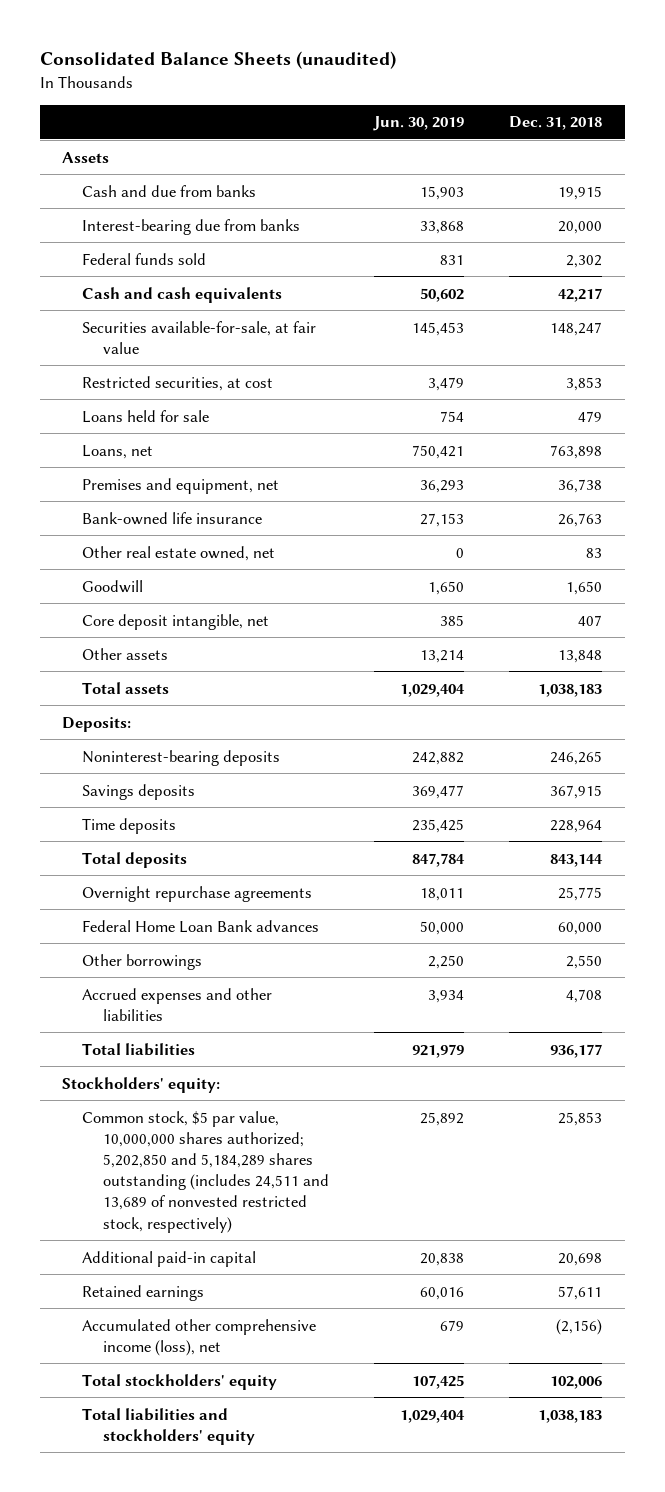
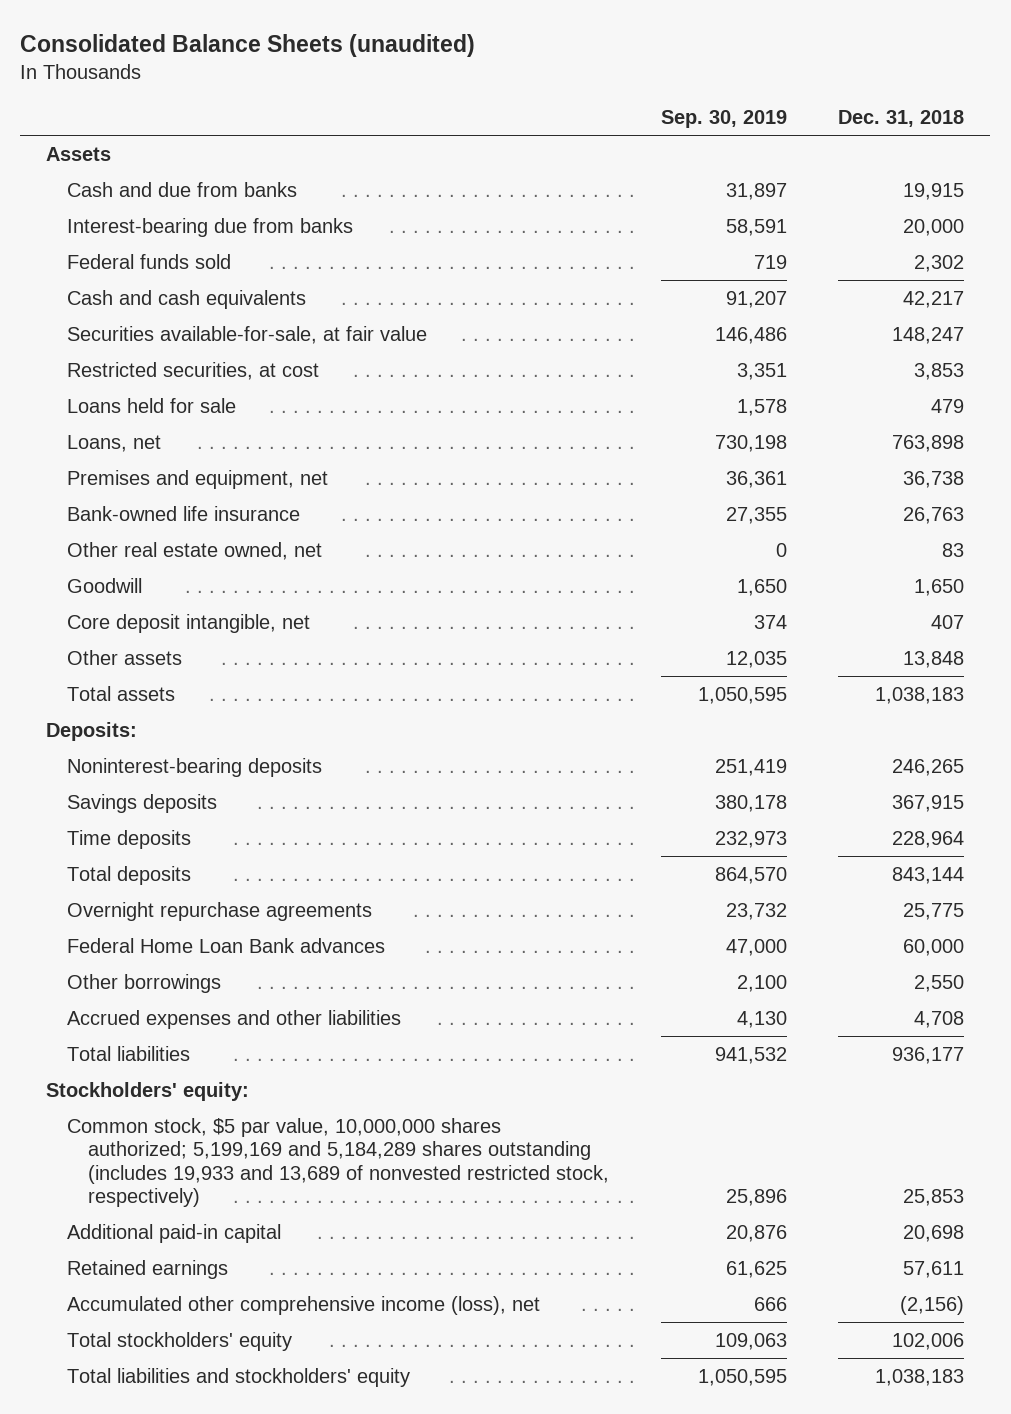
[373,116,465,132] Jun. 30, 2019 -> none
none -> [660,110,787,129] Sep. 30, 2019
[82,1110,329,1233] Common stock, $5 par value, 10,000,000 shares authorized; 5,202,850 and 5,184,289 shares outstanding (includes 24,511 and 13,689 of nonvested restricted stock, respectively) -> [67,1117,609,1208] Common stock, $5 par value, 10,000,000 shares authorized; 5,199,169 and 5,184,289 shares outstanding (includes 19,933 and 13,689 of nonvested restricted stock, respectively)

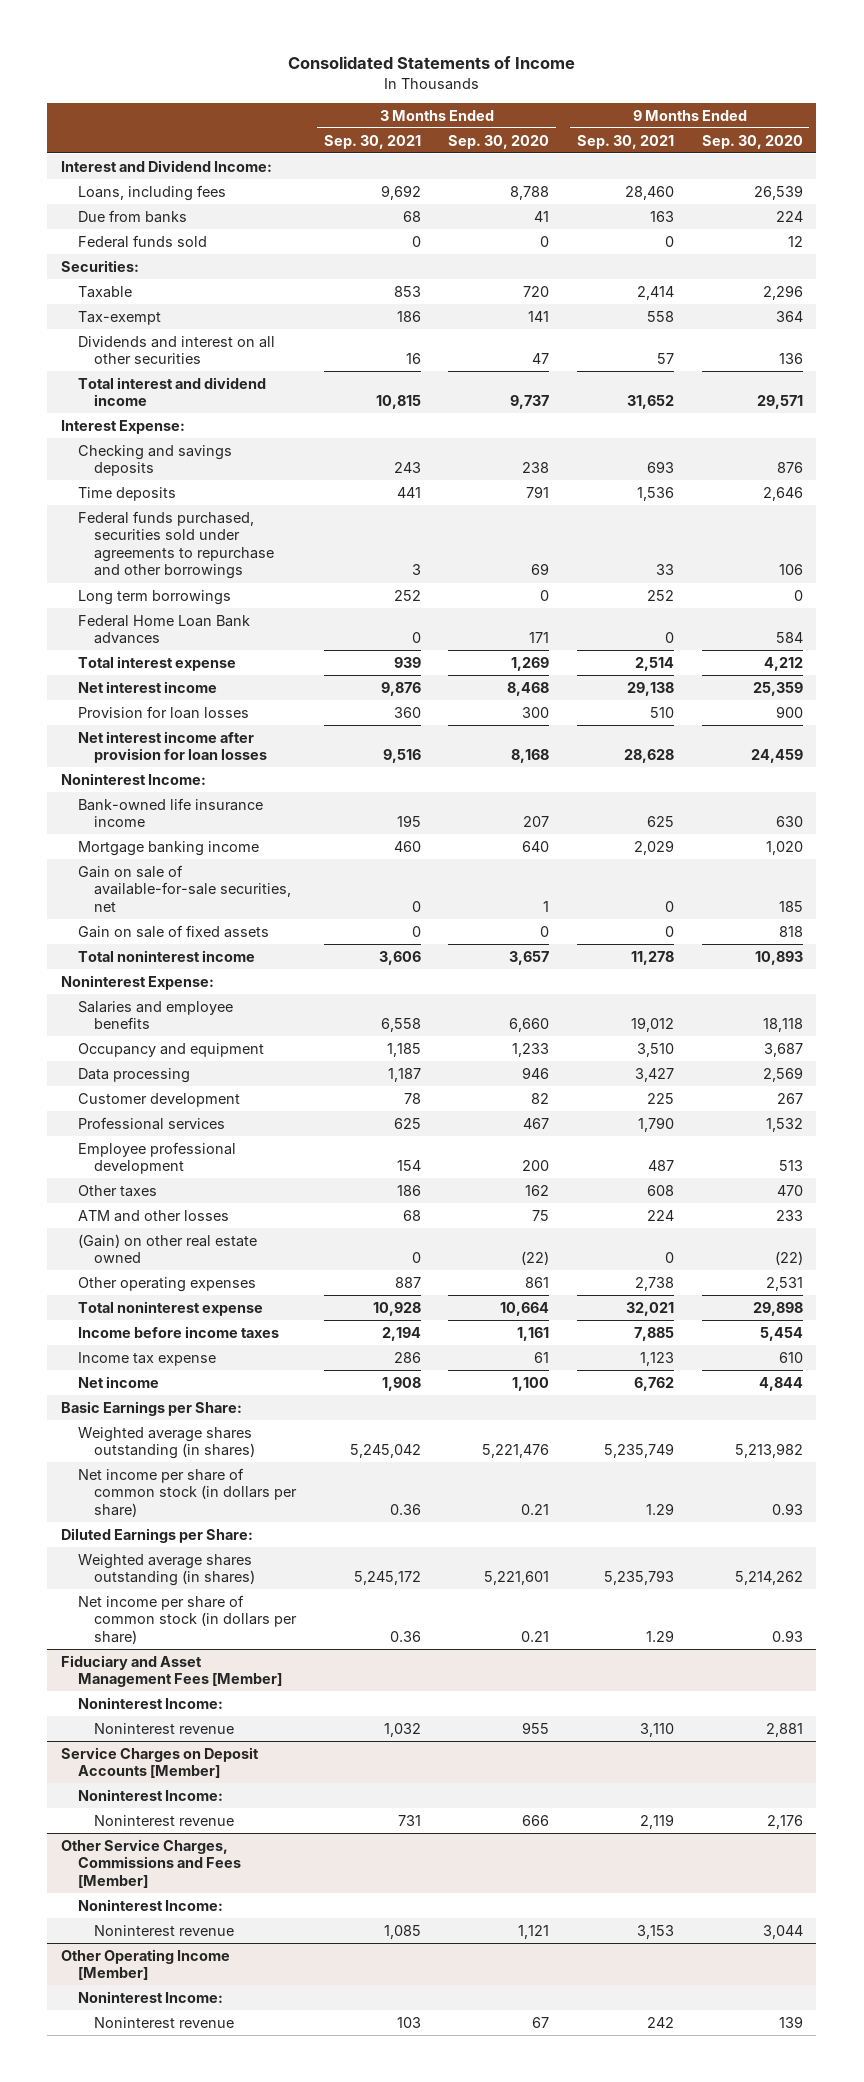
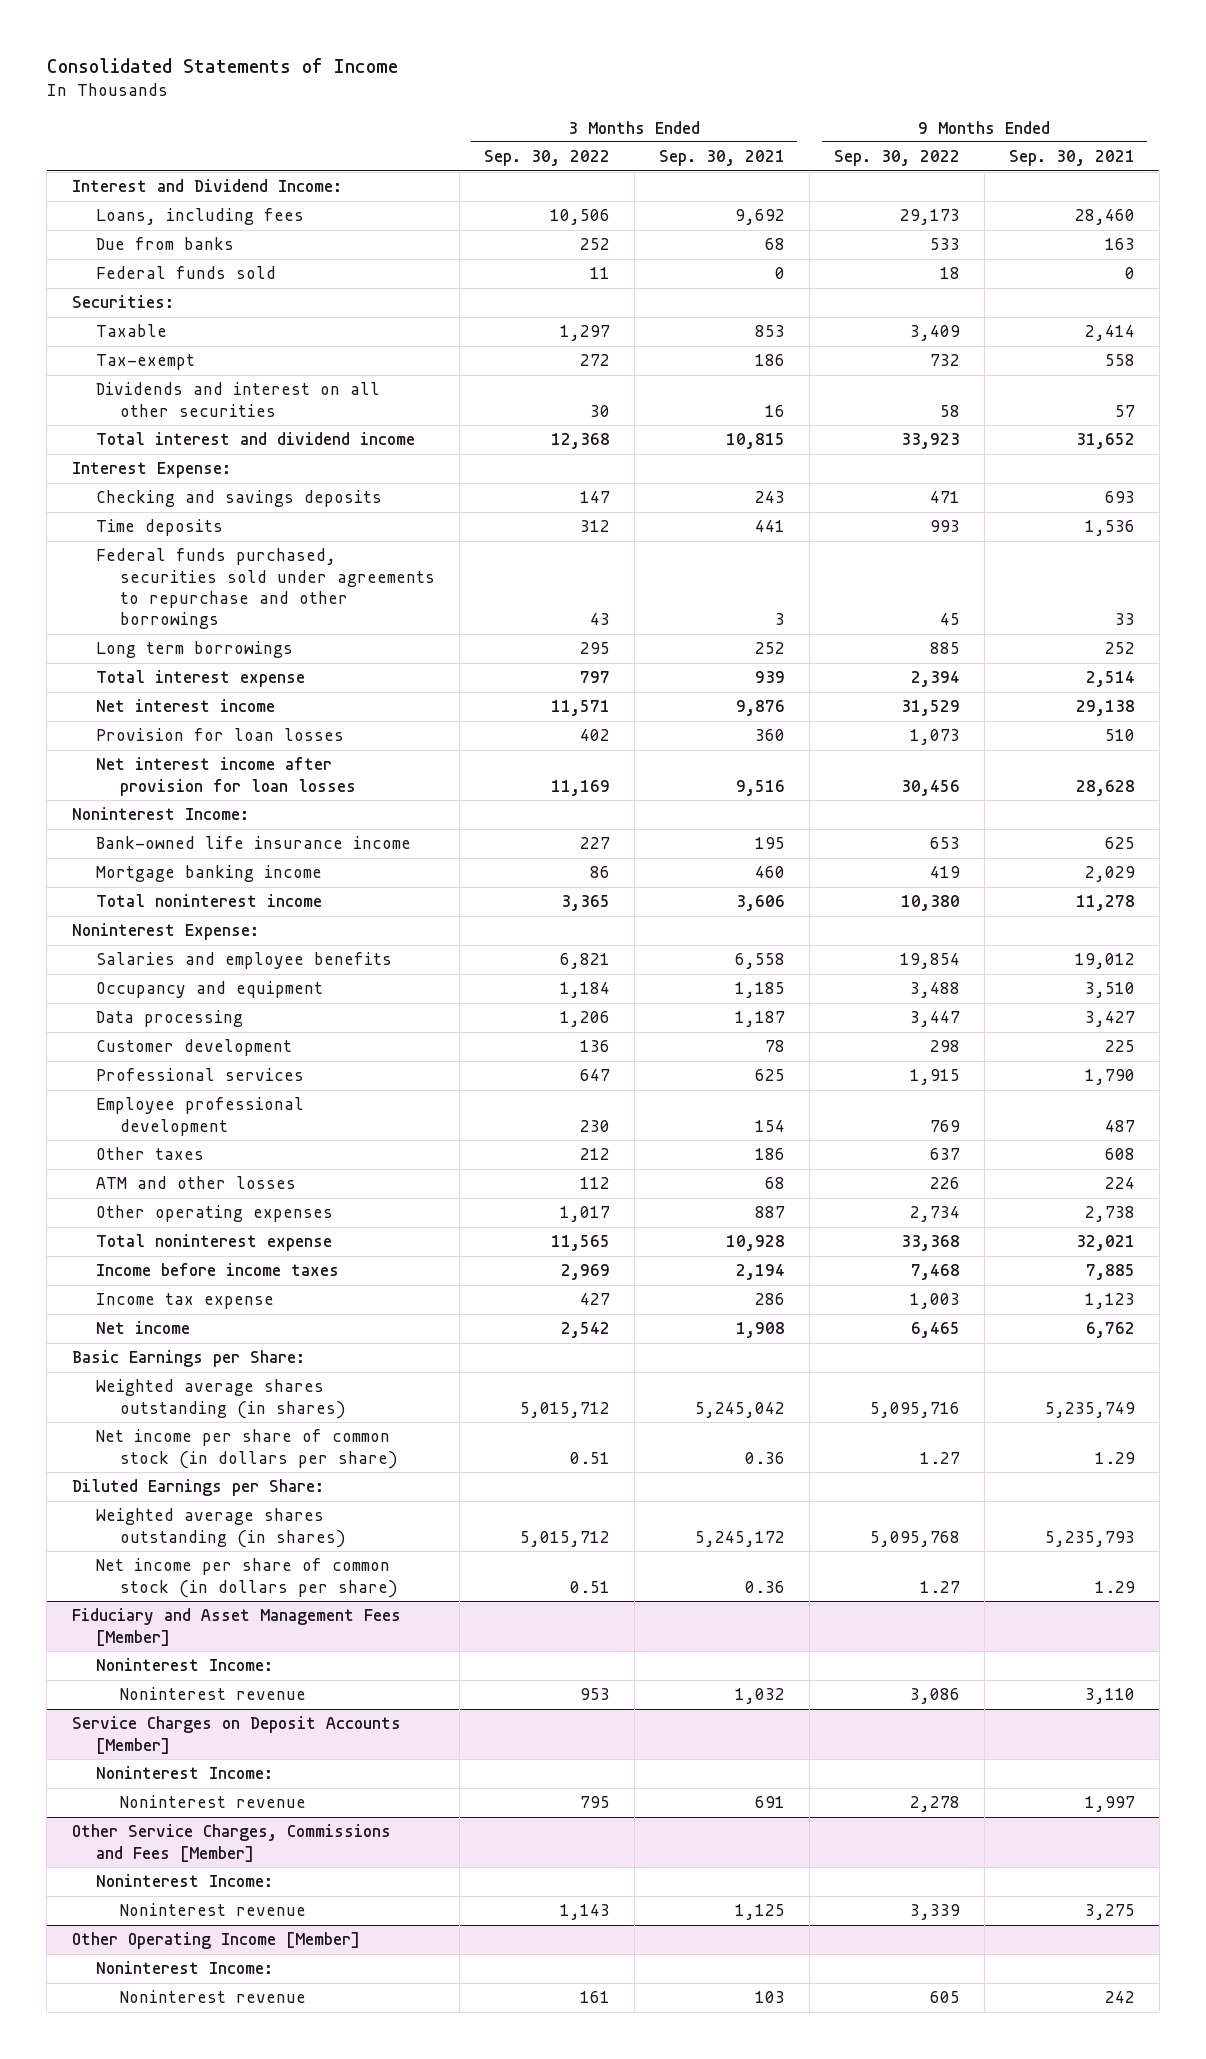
[448,134,550,149] Sep. 30, 2020 -> none
[701,134,803,149] Sep. 30, 2020 -> none
none -> [483,150,610,167] Sep. 30, 2022
none -> [833,150,960,167] Sep. 30, 2022
[77,614,250,645] Federal Home Loan Bank advances -> none
[77,864,292,912] Gain on sale of available-for-sale securities, net -> none
[77,924,269,938] Gain on sale of fixed assets -> none
[77,1233,257,1264] (Gain) on other real estate owned -> none
[397,1814,421,1826] 731 -> [754,1796,785,1809] 691
[640,1813,675,1829] 2,119 -> [1084,1796,1135,1813] 1,997
[383,1924,421,1939] 1,085 -> [734,1904,785,1921] 1,125
[637,1924,675,1939] 3,153 -> [1084,1904,1135,1921] 3,275

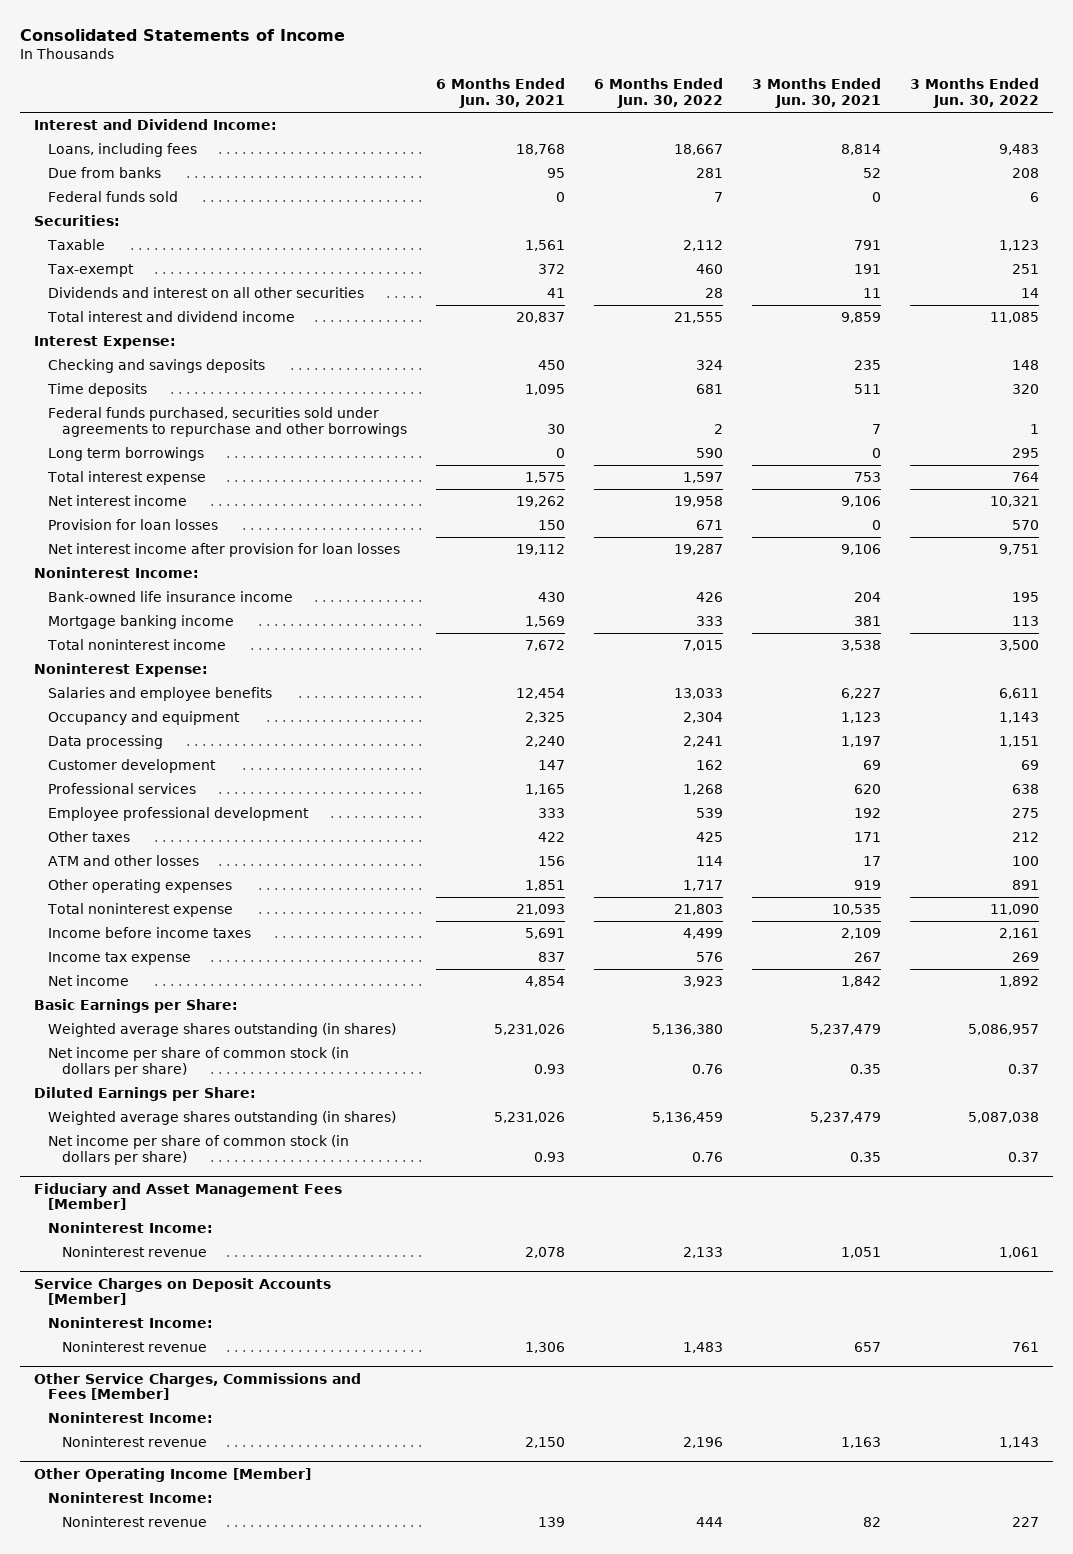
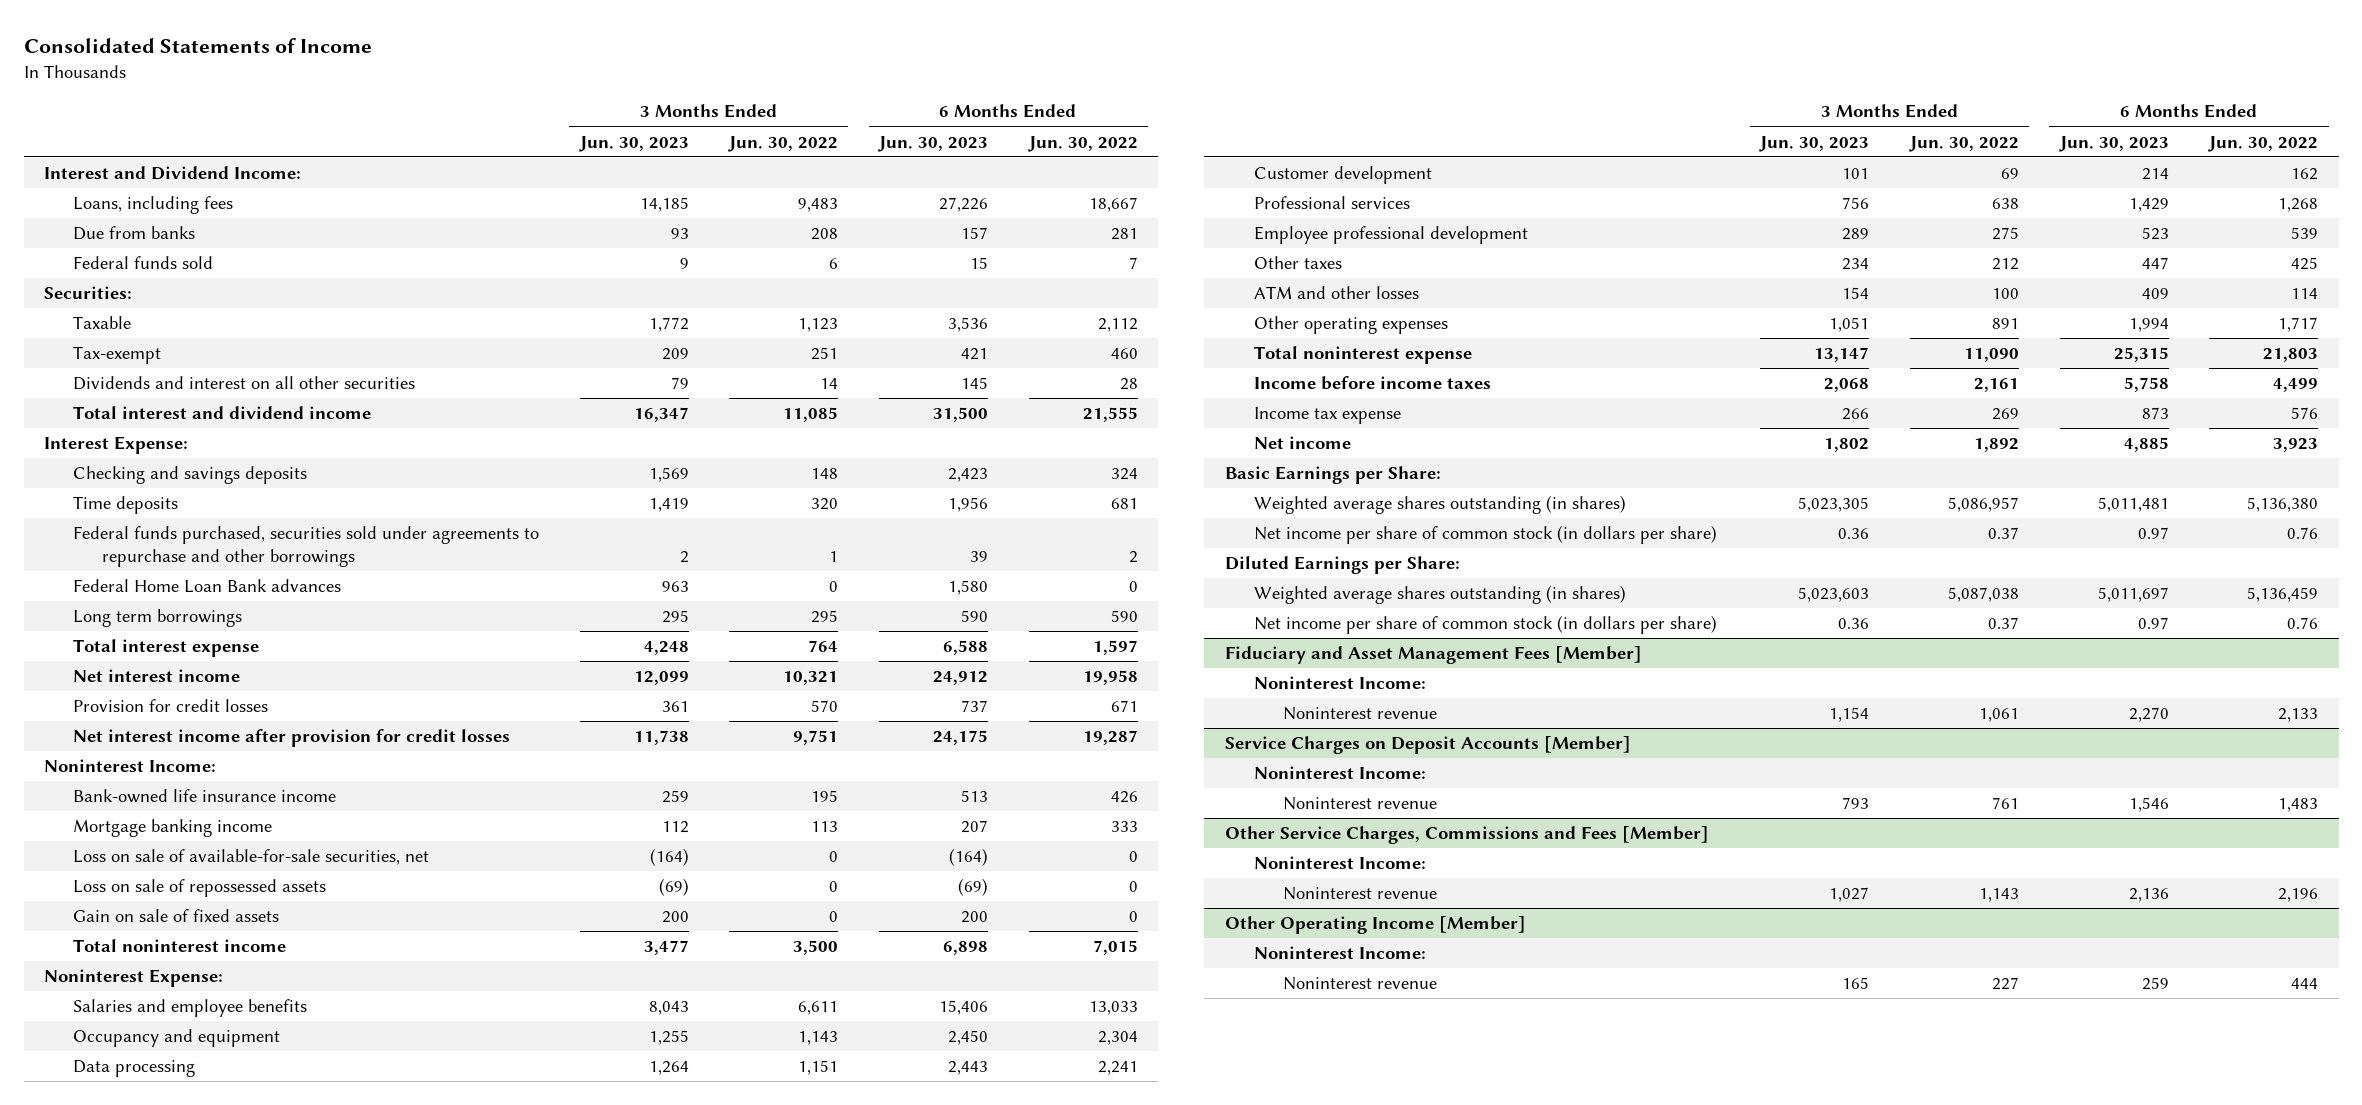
[436,78,566,108] 6 Months Ended Jun. 30, 2021 -> none
[751,78,881,108] 3 Months Ended Jun. 30, 2021 -> none
none -> [578,135,689,152] Jun. 30, 2023
none -> [877,135,988,152] Jun. 30, 2023
none -> [72,579,341,594] Federal Home Loan Bank advances
[48,518,219,530] Provision for loan losses -> [72,699,268,713] Provision for credit losses
[48,542,401,557] Net interest income after provision for loan losses -> [72,729,510,748] Net interest income after provision for credit losses
none -> [72,849,429,866] Loss on sale of available-for-sale securities, net
none -> [72,879,326,898] Loss on sale of repossessed assets
none -> [72,909,279,923] Gain on sale of fixed assets

